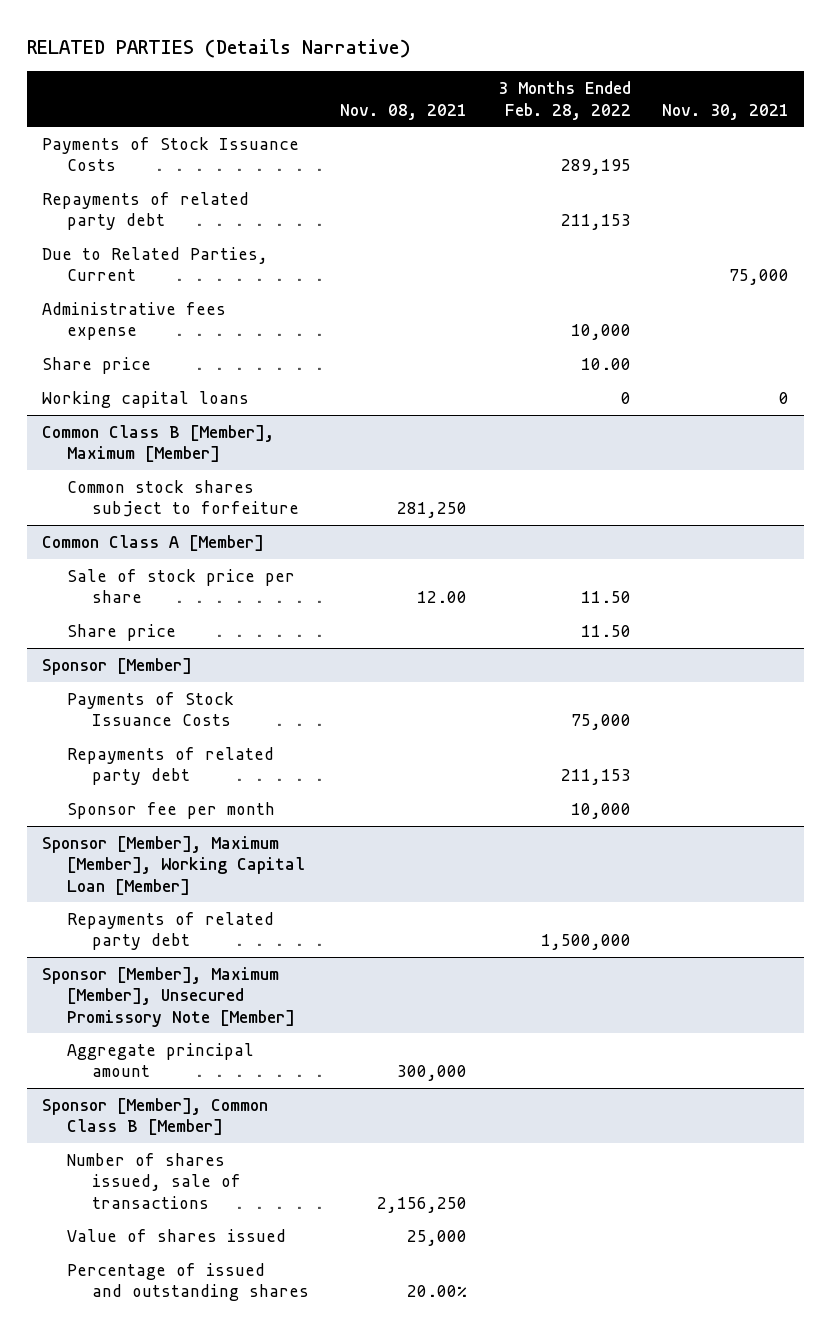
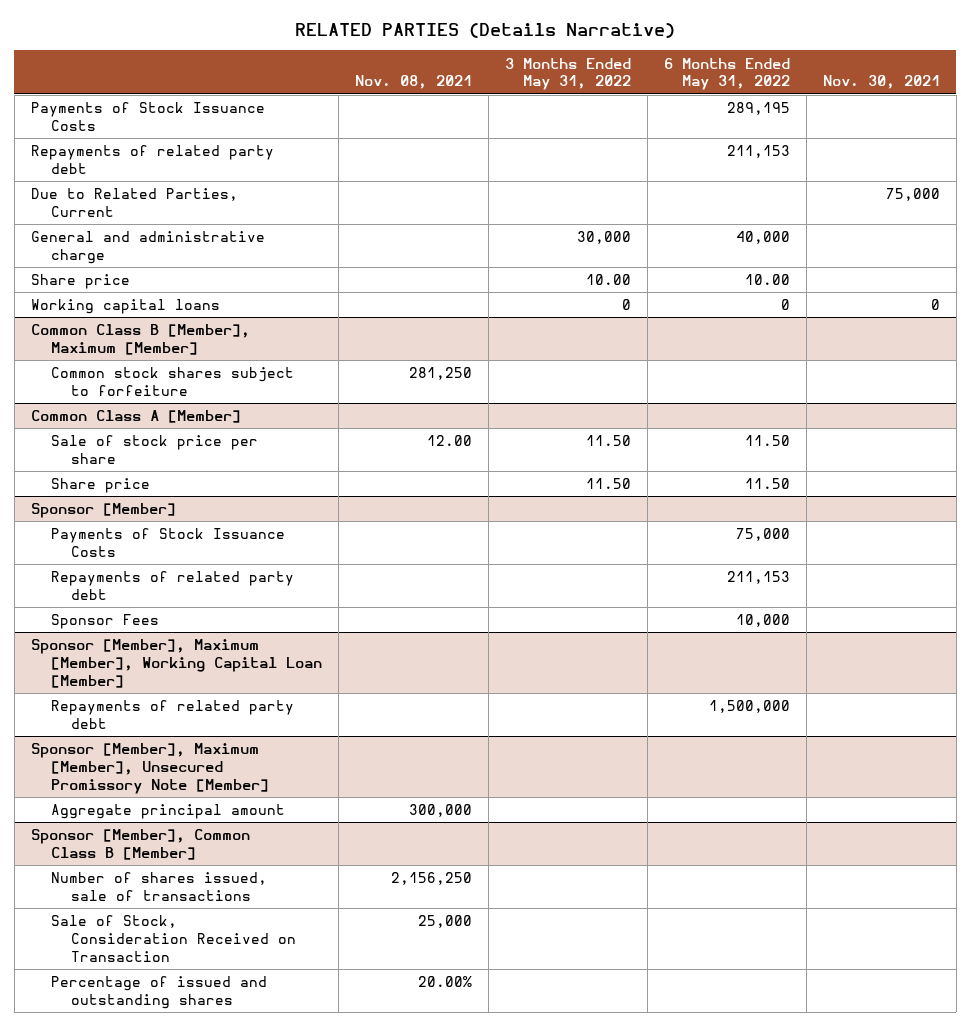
[497,81,631,120] 3 Months Ended Feb. 28, 2022 -> none
none -> [504,57,631,91] 3 Months Ended May 31, 2022
none -> [663,57,790,91] 6 Months Ended May 31, 2022
[42,301,227,341] Administrative fees expense -> [30,231,265,264] General and administrative charge
[66,801,275,819] Sponsor fee per month -> [50,614,159,630] Sponsor Fees
[66,1228,286,1242] Value of shares issued -> [50,915,297,962] Sale of Stock, Consideration Received on Transaction

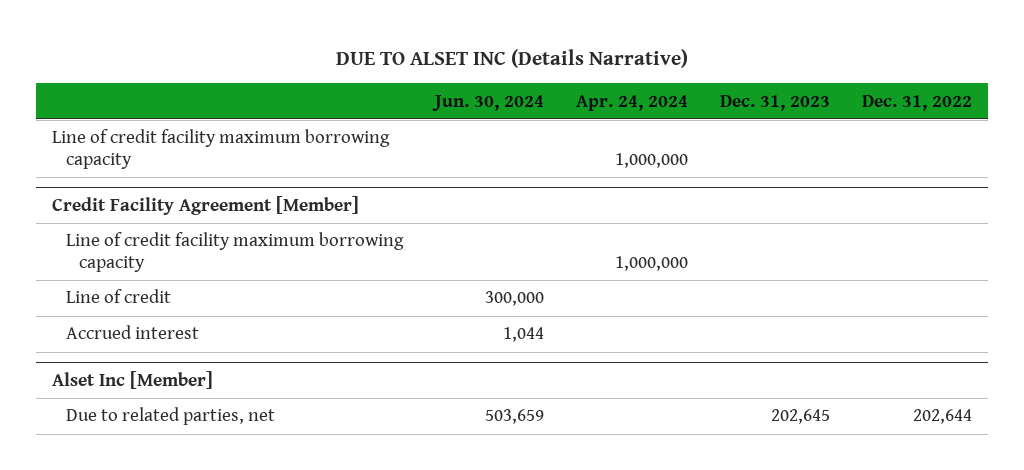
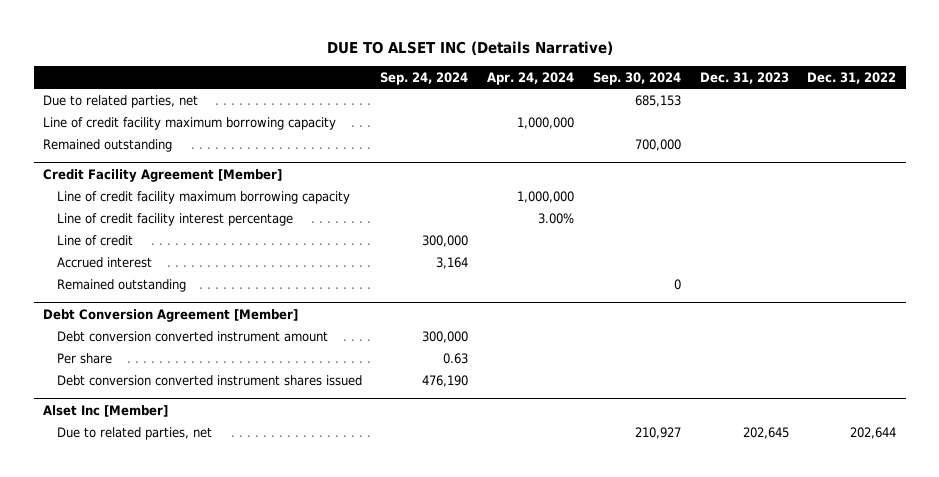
[431,94,544,111] Jun. 30, 2024 -> none
none -> [380,71,469,85] Sep. 24, 2024
none -> [592,71,681,85] Sep. 30, 2024
none -> [43,94,199,108] Due to related parties, net
none -> [43,138,173,152] Remained outstanding
none -> [56,212,293,226] Line of credit facility interest percentage
none -> [56,278,186,292] Remained outstanding
none -> [43,308,299,322] Debt Conversion Agreement [Member]
none -> [56,330,328,342] Debt conversion converted instrument amount
none -> [56,352,112,364] Per share
none -> [56,374,362,386] Debt conversion converted instrument shares issued

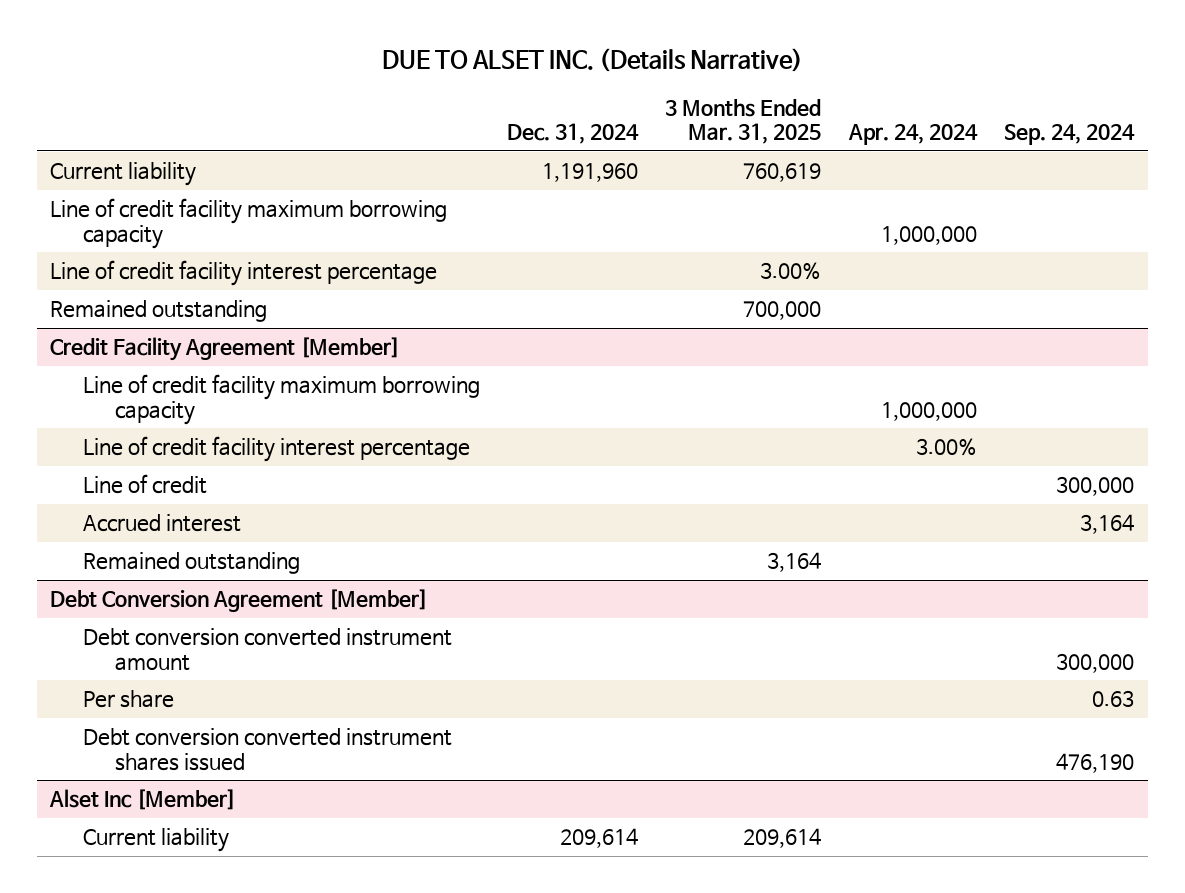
[326,41,613,56] DUE TO ALSET INC (Details Narrative) -> [382,48,804,73] DUE TO ALSET INC. (Details Narrative)
[592,71,681,85] Sep. 30, 2024 -> none
[699,71,789,84] Dec. 31, 2023 -> none
[807,71,897,84] Dec. 31, 2022 -> none
none -> [507,123,640,145] Dec. 31, 2024
none -> [665,98,822,145] 3 Months Ended Mar. 31, 2025
[43,94,199,108] Due to related parties, net -> [50,162,197,187] Current liability
none -> [50,260,438,287] Line of credit facility interest percentage
[56,426,212,440] Due to related parties, net -> [82,828,229,853] Current liability

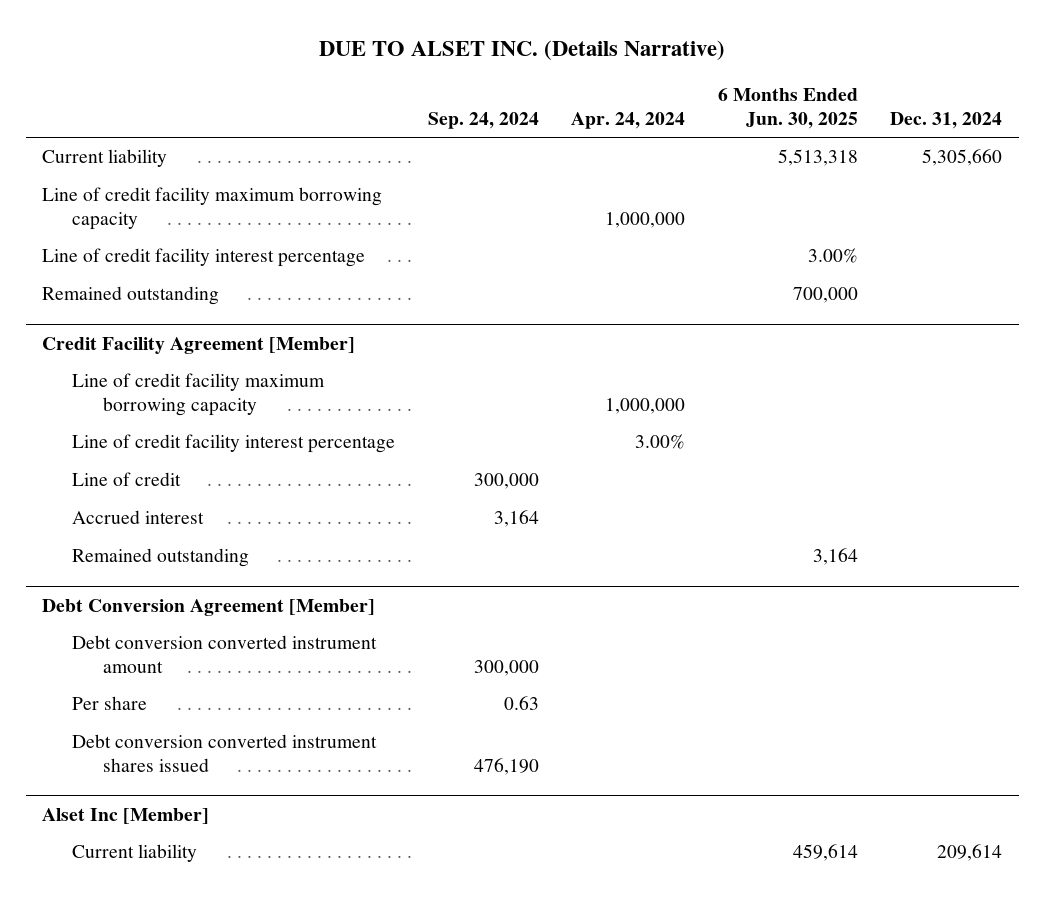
[665,98,822,145] 3 Months Ended Mar. 31, 2025 -> none
none -> [717,88,858,129] 6 Months Ended Jun. 30, 2025
[542,163,639,183] 1,191,960 -> [922,149,1003,167] 5,305,660

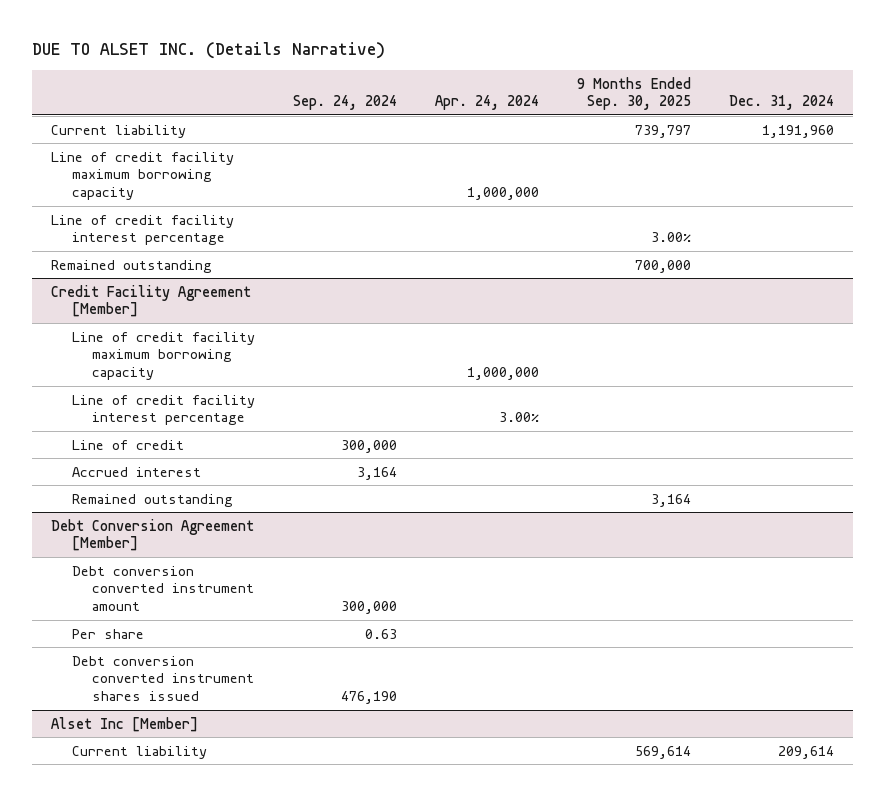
[717,88,858,129] 6 Months Ended Jun. 30, 2025 -> none
none -> [576,76,691,111] 9 Months Ended Sep. 30, 2025
[922,149,1003,167] 5,305,660 -> [761,124,834,138] 1,191,960

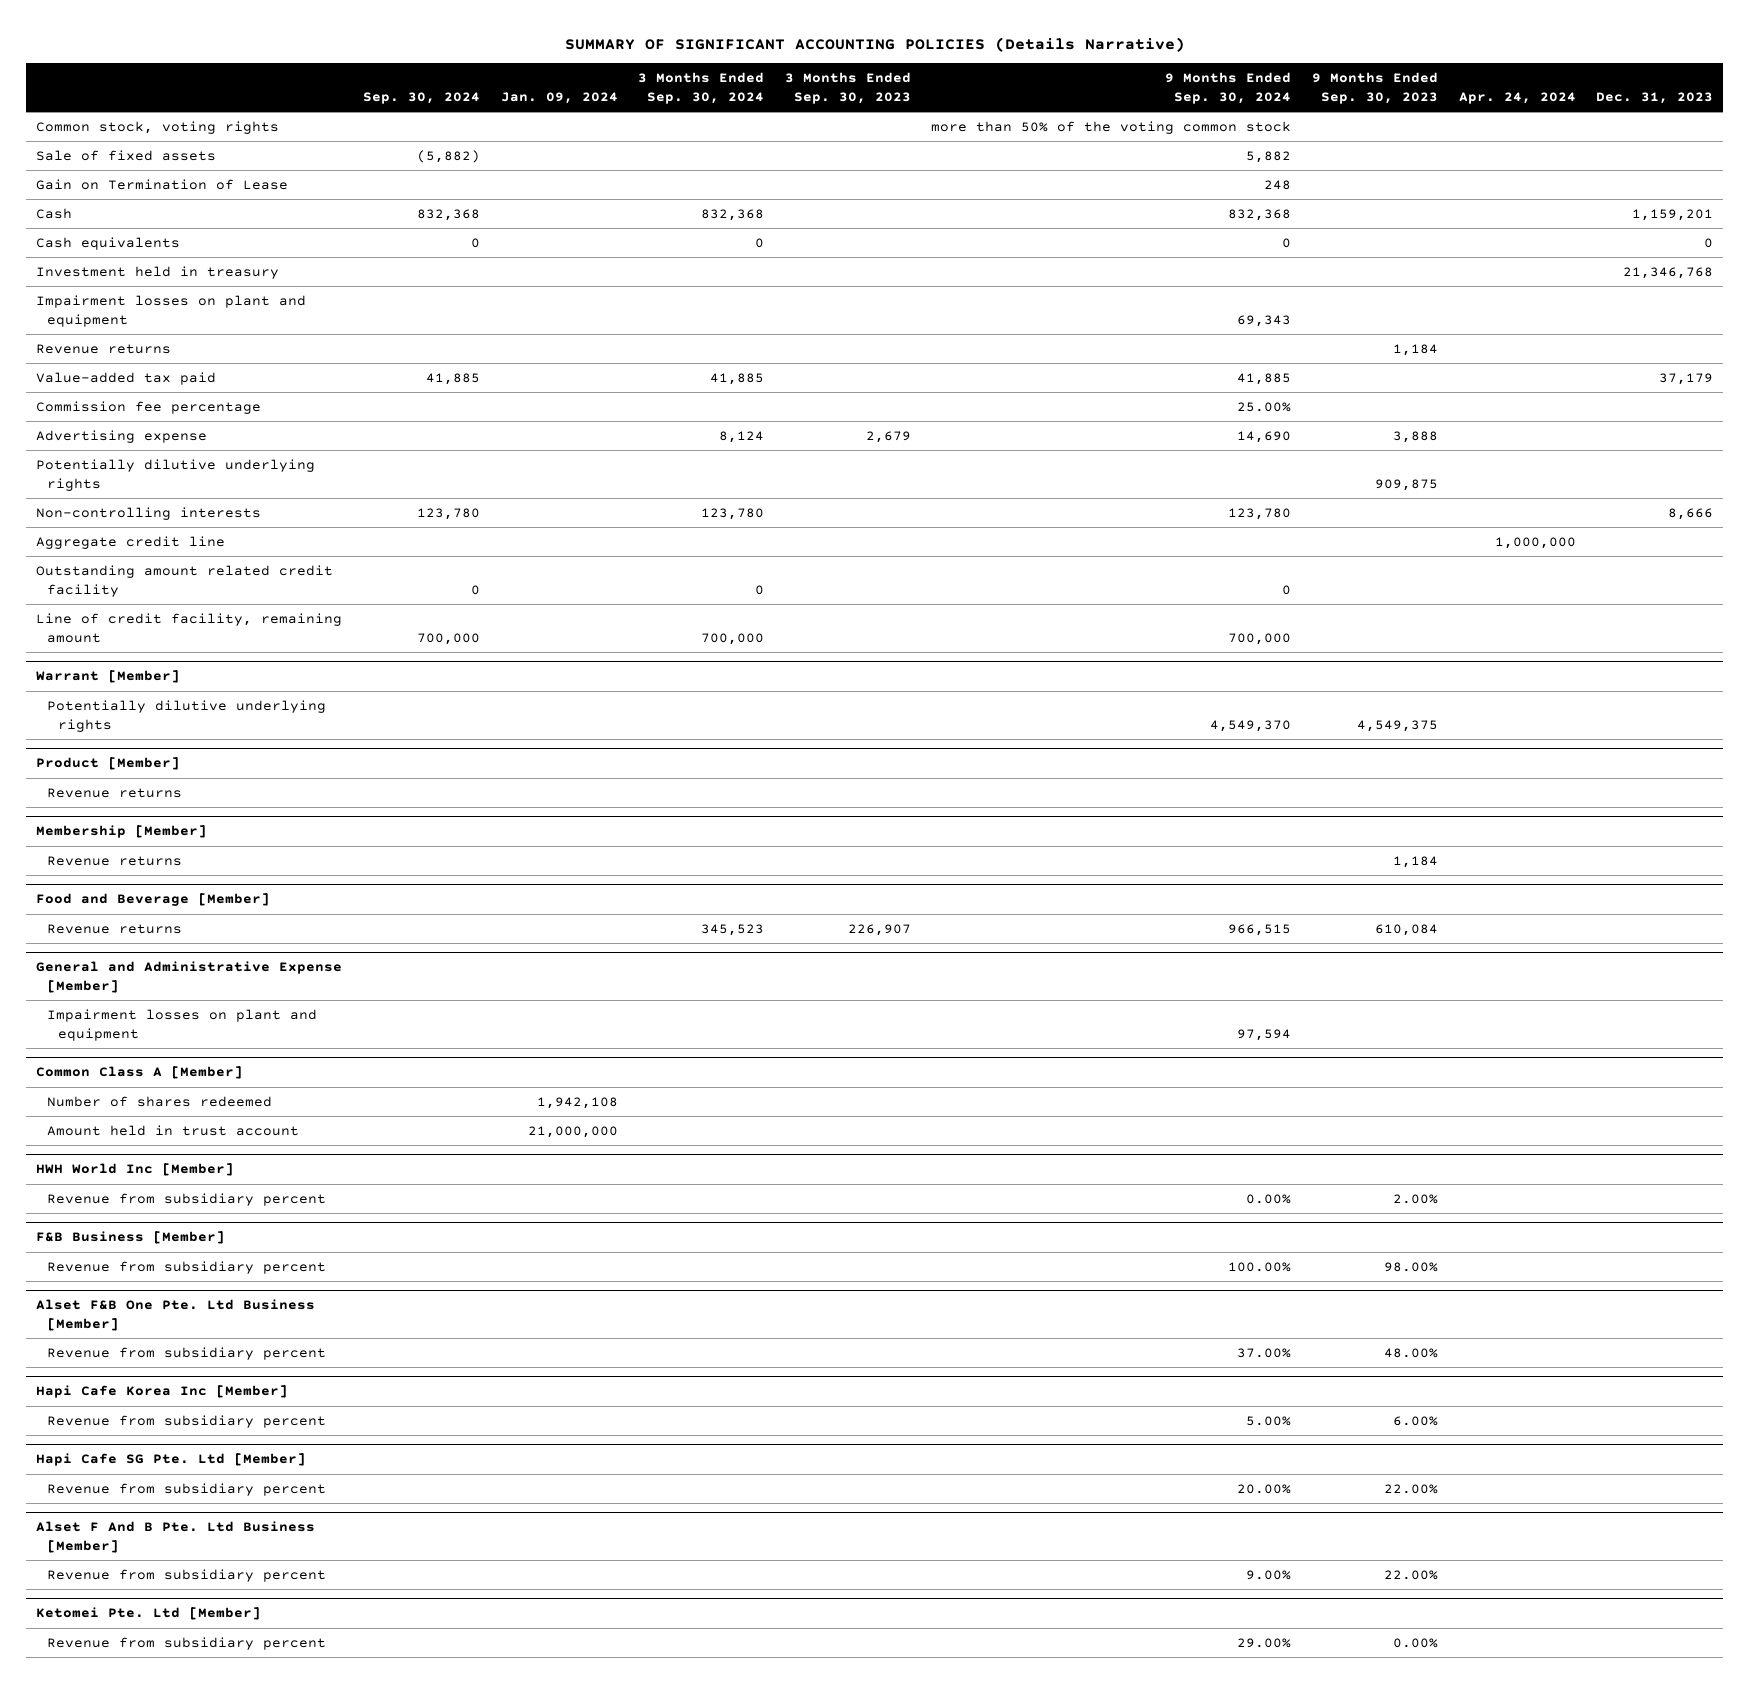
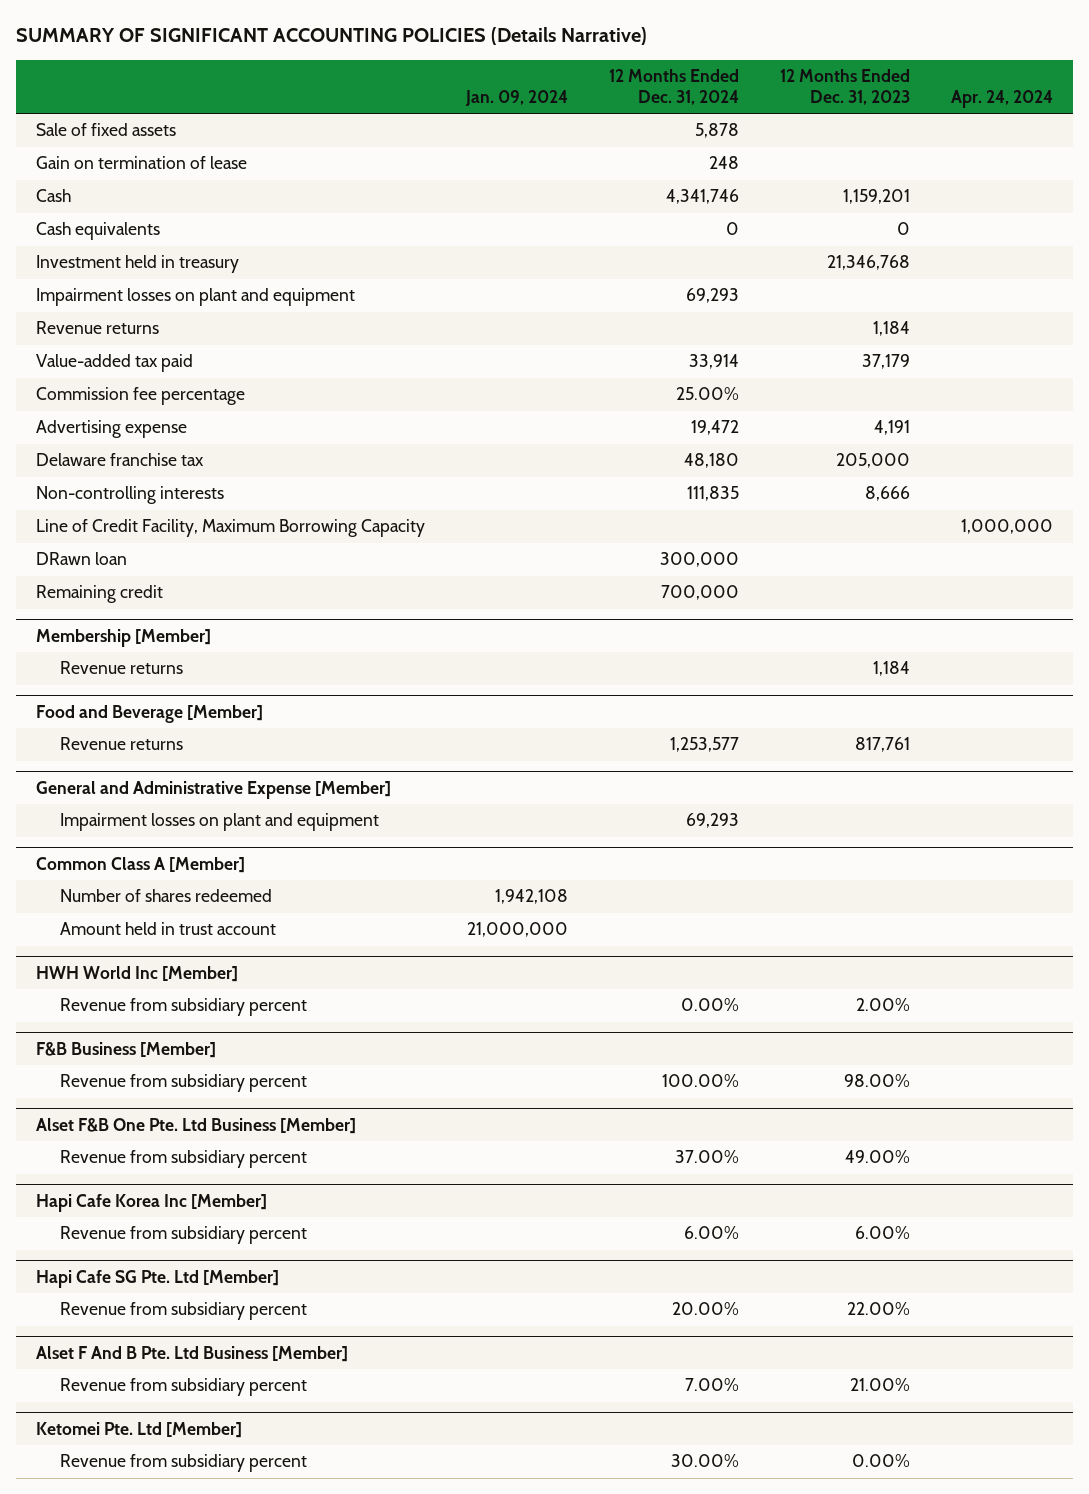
[363,91,481,104] Sep. 30, 2024 -> none
[638,72,765,104] 3 Months Ended Sep. 30, 2024 -> none
[784,72,911,104] 3 Months Ended Sep. 30, 2023 -> none
[1165,72,1292,104] 9 Months Ended Sep. 30, 2024 -> none
[1311,72,1438,104] 9 Months Ended Sep. 30, 2023 -> none
[1596,91,1714,104] Dec. 31, 2023 -> none
none -> [609,69,740,105] 12 Months Ended Dec. 31, 2024
none -> [779,69,910,105] 12 Months Ended Dec. 31, 2023
[36,120,280,134] Common stock, voting rights -> none
[36,178,289,190] Gain on Termination of Lease -> [36,156,248,170] Gain on termination of lease
[36,458,316,491] Potentially dilutive underlying rights -> none
none -> [36,453,205,467] Delaware franchise tax
[36,564,334,597] Outstanding amount related credit facility -> none
[36,670,181,684] Warrant [Member] -> none
[47,699,327,732] Potentially dilutive underlying rights -> none
[36,757,181,771] Product [Member] -> none
[47,787,183,798] Revenue returns -> none
[36,535,226,549] Aggregate credit line -> [36,519,426,538] Line of Credit Facility, Maximum Borrowing Capacity
none -> [36,552,128,566] DRawn loan
[36,612,343,643] Line of credit facility, remaining amount -> [36,585,164,604] Remaining credit

